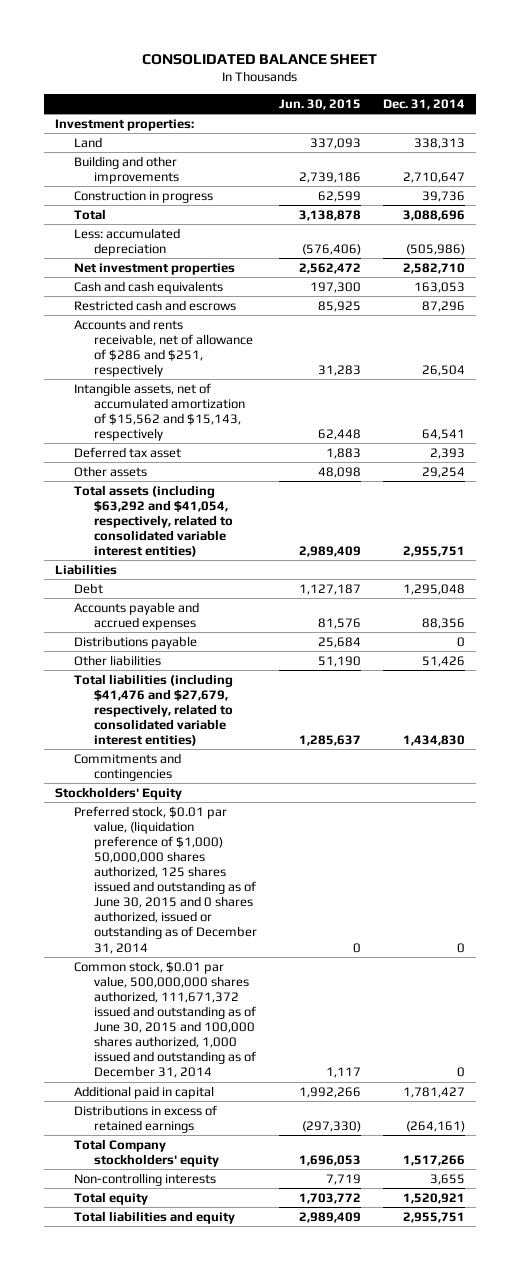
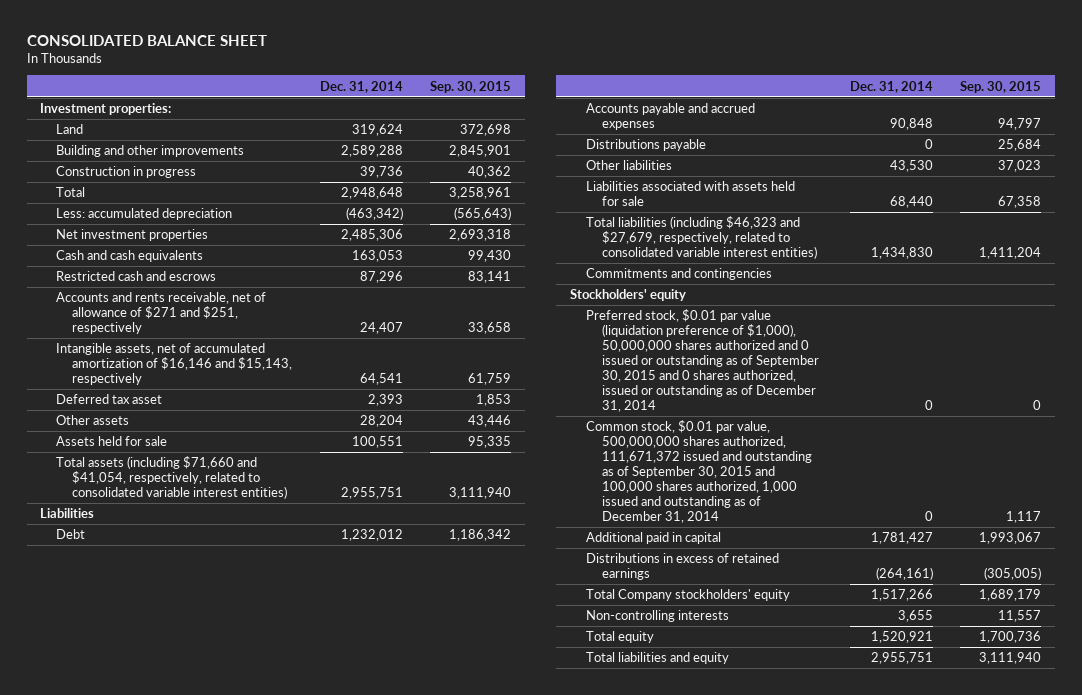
[279,99,362,111] Jun. 30, 2015 -> none
none -> [430,80,512,93] Sep. 30, 2015
[413,137,465,149] 338,313 -> [351,124,403,137] 319,624
[402,171,465,183] 2,710,647 -> [340,145,403,158] 2,589,288
[402,209,465,221] 3,088,696 -> [340,187,403,200] 2,948,648
[405,243,465,255] (505,986) -> [345,207,403,221] (463,342)
[402,262,465,274] 2,582,710 -> [340,229,403,242] 2,485,306
[74,318,254,378] Accounts and rents receivable, net of allowance of $286 and $251, respectively -> [56,292,267,334] Accounts and rents receivable, net of allowance of $271 and $251, respectively
[421,365,465,377] 26,504 -> [359,321,403,334] 24,407
[74,382,246,442] Intangible assets, net of accumulated amortization of $15,562 and $15,143, respectively -> [56,343,293,385] Intangible assets, net of accumulated amortization of $16,146 and $15,143, respectively
[421,466,465,478] 29,254 -> [359,415,403,428] 28,204
none -> [56,436,168,447] Assets held for sale
[74,484,234,558] Total assets (including $63,292 and $41,054, respectively, related to consolidated variable interest entities) -> [56,456,288,499] Total assets (including $71,660 and $41,054, respectively, related to consolidated variable interest entities)
[402,583,465,595] 1,295,048 -> [340,529,403,542] 1,232,012
[421,617,465,629] 88,356 -> [889,118,933,131] 90,848
[421,655,465,667] 51,426 -> [889,160,933,173] 43,530
none -> [586,181,796,207] Liabilities associated with assets held for sale
[74,673,234,747] Total liabilities (including $41,476 and $27,679, respectively, related to consolidated variable interest entities) -> [586,216,818,259] Total liabilities (including $46,323 and $27,679, respectively, related to consolidated variable interest entities)
[54,786,182,800] Stockholders' Equity -> [570,289,687,302] Stockholders' equity
[74,805,258,954] Preferred stock, $0.01 par value, (liquidation preference of $1,000) 50,000,000 shares authorized, 125 shares issued and outstanding as of June 30, 2015 and 0 shares authorized, issued or outstanding as of December 31, 2014 -> [586,309,820,412] Preferred stock, $0.01 par value (liquidation preference of $1,000), 50,000,000 shares authorized and 0 issued or outstanding as of September 30, 2015 and 0 shares authorized, issued or outstanding as of December 31, 2014
[74,960,257,1079] Common stock, $0.01 par value, 500,000,000 shares authorized, 111,671,372 issued and outstanding as of June 30, 2015 and 100,000 shares authorized, 1,000 issued and outstanding as of December 31, 2014 -> [586,420,813,523] Common stock, $0.01 par value, 500,000,000 shares authorized, 111,671,372 issued and outstanding as of September 30, 2015 and 100,000 shares authorized, 1,000 issued and outstanding as of December 31, 2014

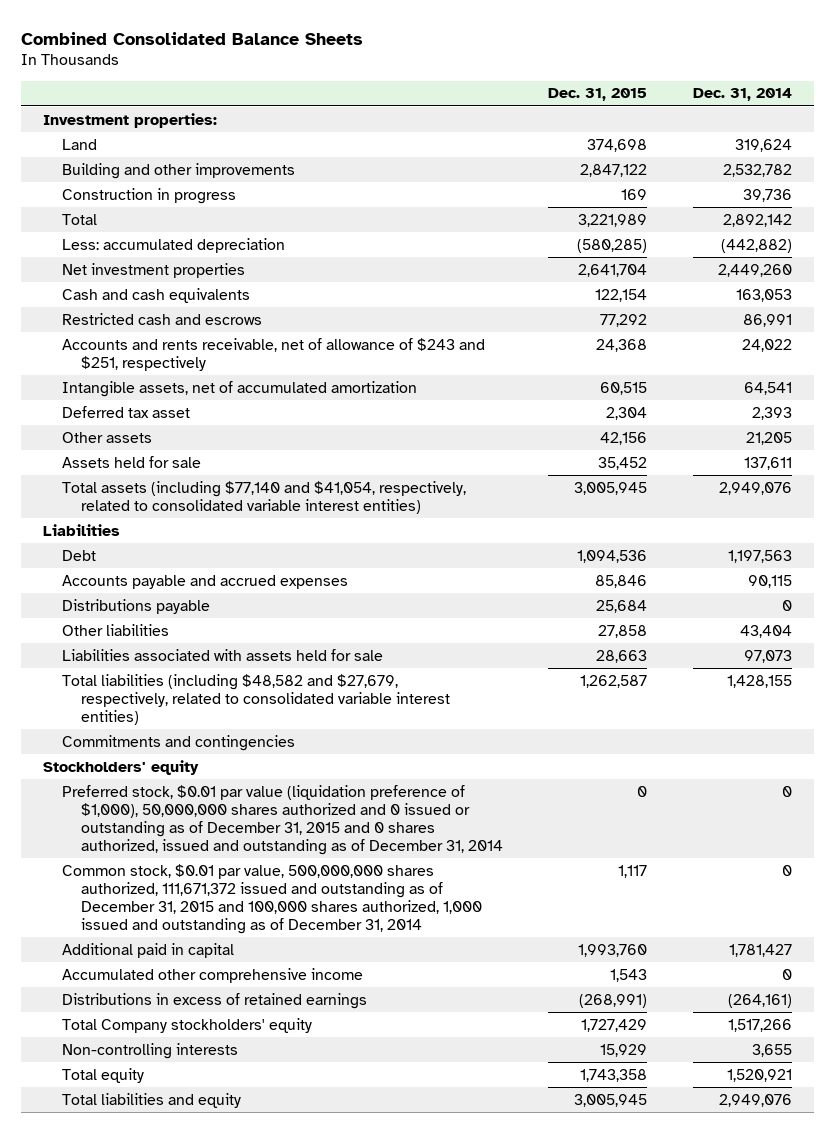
[26,35,267,47] CONSOLIDATED BALANCE SHEET -> [20,31,363,45] Combined Consolidated Balance Sheets
[430,80,512,93] Sep. 30, 2015 -> none
none -> [548,88,648,102] Dec. 31, 2015
[340,145,403,158] 2,589,288 -> [722,163,792,177] 2,532,782
[340,187,403,200] 2,948,648 -> [722,213,792,227] 2,892,142
[345,207,403,221] (463,342) -> [720,238,792,253] (442,882)
[340,229,403,242] 2,485,306 -> [717,263,792,277] 2,449,260
[359,271,403,284] 87,296 -> [742,313,792,327] 86,991
[56,292,267,334] Accounts and rents receivable, net of allowance of $271 and $251, respectively -> [62,337,486,371] Accounts and rents receivable, net of allowance of $243 and $251, respectively
[359,321,403,334] 24,407 -> [741,338,792,352] 24,022
[56,343,293,385] Intangible assets, net of accumulated amortization of $16,146 and $15,143, respectively -> [62,380,418,397] Intangible assets, net of accumulated amortization
[359,415,403,428] 28,204 -> [745,431,792,445] 21,205
[351,436,403,449] 100,551 -> [743,456,792,470] 137,611
[56,456,288,499] Total assets (including $71,660 and $41,054, respectively, related to consolidated variable interest entities) -> [62,480,467,514] Total assets (including $77,140 and $41,054, respectively, related to consolidated variable interest entities)
[340,486,403,499] 2,955,751 -> [718,481,792,495] 2,949,076
[340,529,403,542] 1,232,012 -> [727,549,792,563] 1,197,563
[889,118,933,131] 90,848 -> [747,574,792,588] 90,115
[889,160,933,173] 43,530 -> [739,624,792,638] 43,404
[889,196,933,209] 68,440 -> [743,649,792,663] 97,073
[586,216,818,259] Total liabilities (including $46,323 and $27,679, respectively, related to consolidated variable interest entities) -> [62,673,451,725] Total liabilities (including $48,582 and $27,679, respectively, related to consolidated variable interest entities)
[870,246,933,259] 1,434,830 -> [726,674,792,688] 1,428,155
[586,309,820,412] Preferred stock, $0.01 par value (liquidation preference of $1,000), 50,000,000 shares authorized and 0 issued or outstanding as of September 30, 2015 and 0 shares authorized, issued or outstanding as of December 31, 2014 -> [62,784,504,856] Preferred stock, $0.01 par value (liquidation preference of $1,000), 50,000,000 shares authorized and 0 issued or outstanding as of December 31, 2015 and 0 shares authorized, issued and outstanding as of December 31, 2014
[586,420,813,523] Common stock, $0.01 par value, 500,000,000 shares authorized, 111,671,372 issued and outstanding as of September 30, 2015 and 100,000 shares authorized, 1,000 issued and outstanding as of December 31, 2014 -> [62,863,483,935] Common stock, $0.01 par value, 500,000,000 shares authorized, 111,671,372 issued and outstanding as of December 31, 2015 and 100,000 shares authorized, 1,000 issued and outstanding as of December 31, 2014
none -> [62,967,364,983] Accumulated other comprehensive income
[870,652,933,665] 2,955,751 -> [718,1093,792,1107] 2,949,076

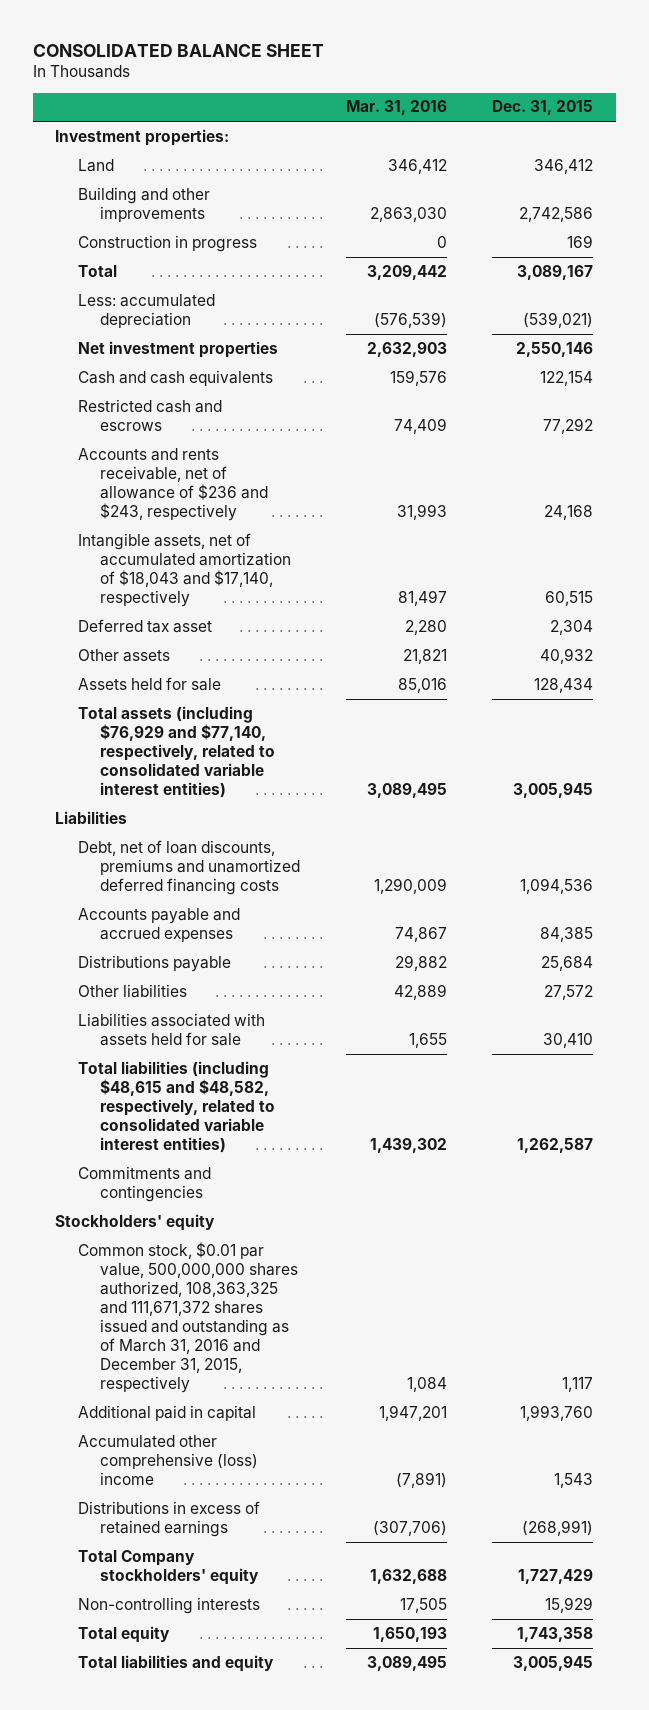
[20,31,363,45] Combined Consolidated Balance Sheets -> [32,43,324,57] CONSOLIDATED BALANCE SHEET
[692,88,792,102] Dec. 31, 2014 -> none
none -> [345,100,447,116] Mar. 31, 2016
[587,138,648,152] 374,698 -> [534,158,594,174] 346,412
[580,163,648,177] 2,847,122 -> [519,206,594,222] 2,742,586
[578,213,648,227] 3,221,989 -> [517,264,594,280] 3,089,167
[577,238,648,253] (580,285) -> [523,311,594,328] (539,021)
[578,263,648,277] 2,641,704 -> [516,341,594,357] 2,550,146
[62,337,486,371] Accounts and rents receivable, net of allowance of $243 and $251, respectively -> [77,447,269,521] Accounts and rents receivable, net of allowance of $236 and $243, respectively
[596,338,648,352] 24,368 -> [544,504,594,520] 24,168
[62,380,418,397] Intangible assets, net of accumulated amortization -> [77,532,292,607] Intangible assets, net of accumulated amortization of $18,043 and $17,140, respectively
[600,431,648,445] 42,156 -> [540,647,594,664] 40,932
[598,456,648,470] 35,452 -> [534,677,594,693] 128,434
[62,480,467,514] Total assets (including $77,140 and $41,054, respectively, related to consolidated variable interest entities) -> [77,705,276,798] Total assets (including $76,929 and $77,140, respectively, related to consolidated variable interest entities)
[62,549,97,561] Debt -> [77,839,301,895] Debt, net of loan discounts, premiums and unamortized deferred financing costs
[595,574,648,588] 85,846 -> [540,926,594,942] 84,385
[598,624,648,638] 27,858 -> [544,984,594,1000] 27,572
[596,649,648,663] 28,663 -> [543,1032,594,1048] 30,410
[62,673,451,725] Total liabilities (including $48,582 and $27,679, respectively, related to consolidated variable interest entities) -> [77,1060,276,1153] Total liabilities (including $48,615 and $48,582, respectively, related to consolidated variable interest entities)
[62,784,504,856] Preferred stock, $0.01 par value (liquidation preference of $1,000), 50,000,000 shares authorized and 0 issued or outstanding as of December 31, 2015 and 0 shares authorized, issued and outstanding as of December 31, 2014 -> none
[62,863,483,935] Common stock, $0.01 par value, 500,000,000 shares authorized, 111,671,372 issued and outstanding as of December 31, 2015 and 100,000 shares authorized, 1,000 issued and outstanding as of December 31, 2014 -> [77,1241,299,1393] Common stock, $0.01 par value, 500,000,000 shares authorized, 108,363,325 and 111,671,372 shares issued and outstanding as of March 31, 2016 and December 31, 2015, respectively
[62,967,364,983] Accumulated other comprehensive income -> [77,1434,259,1485] Accumulated other comprehensive (loss) income

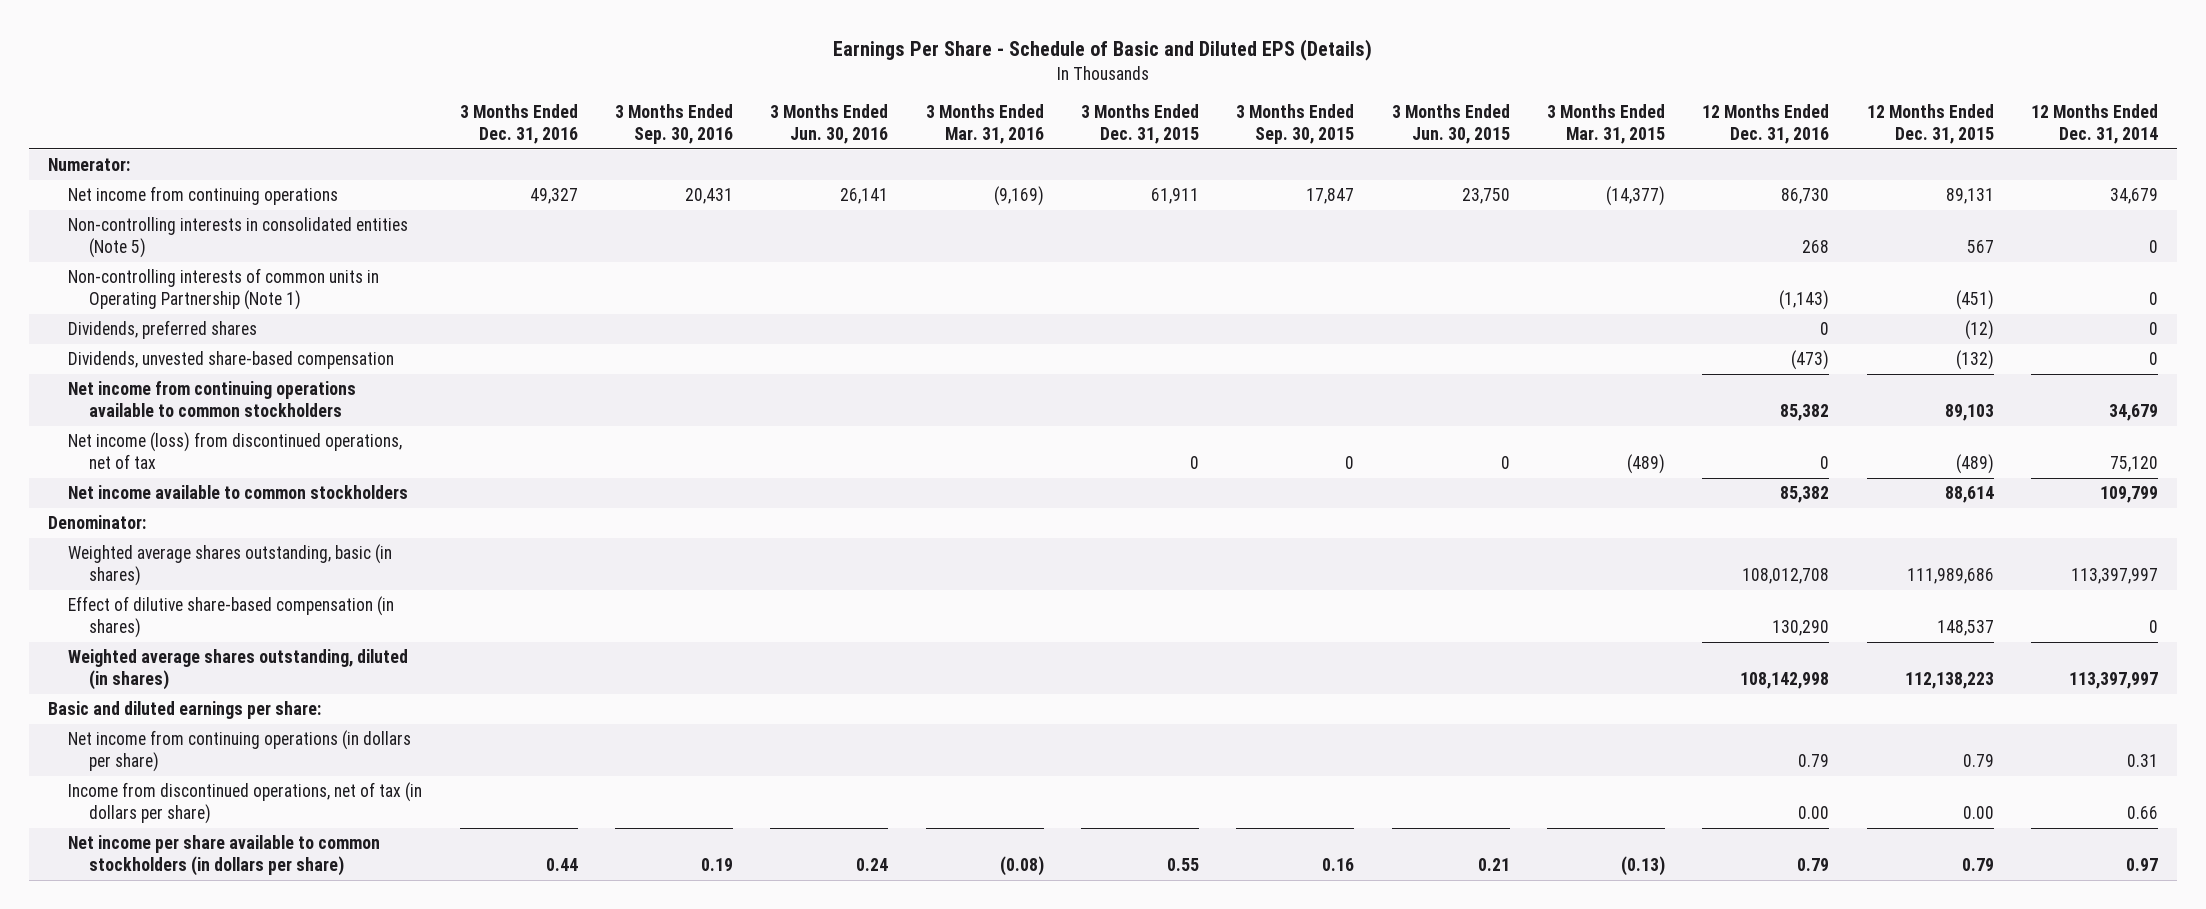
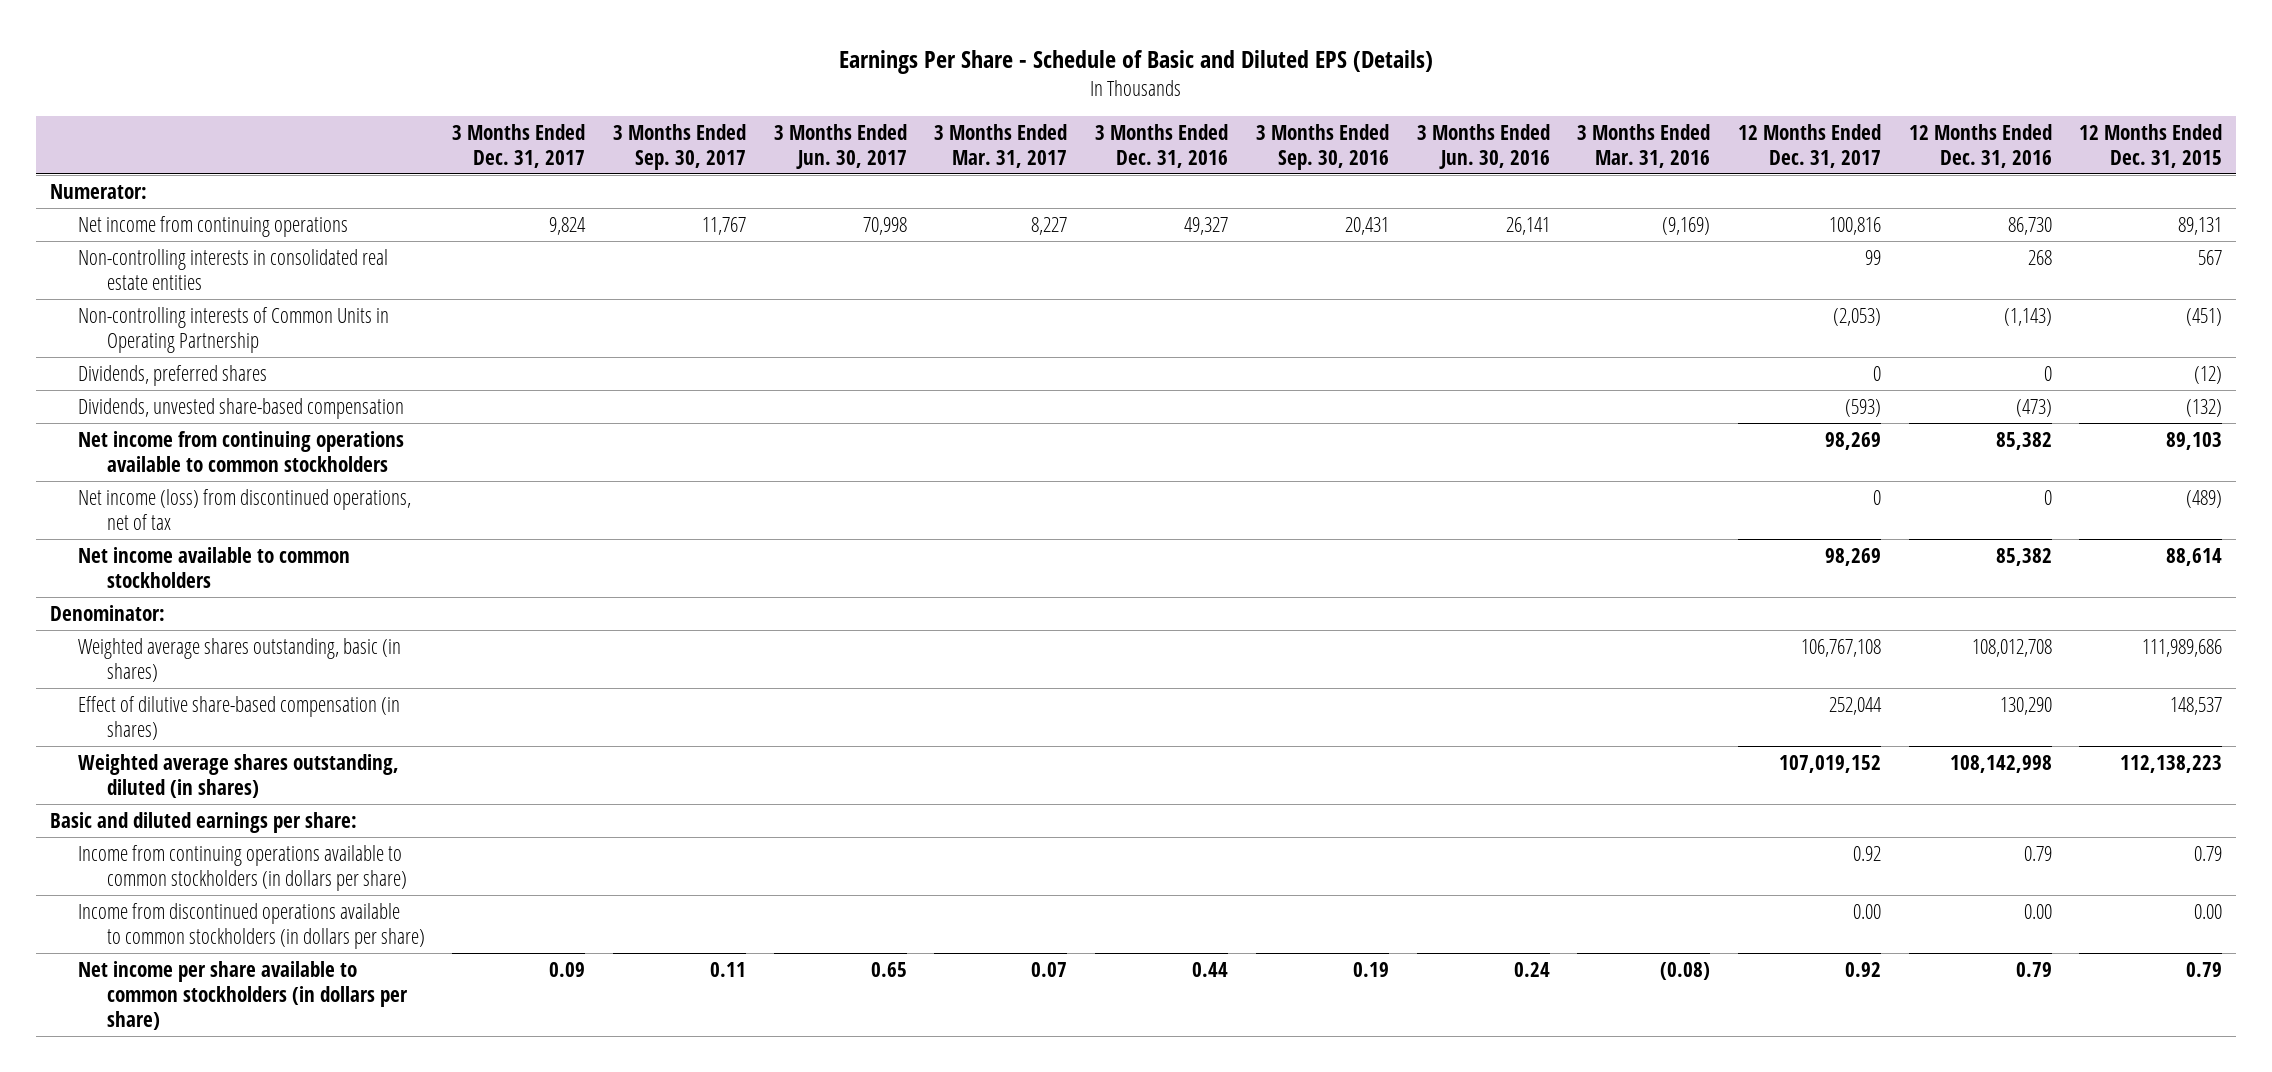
[1080,103,1199,144] 3 Months Ended Dec. 31, 2015 -> none
[1236,103,1355,144] 3 Months Ended Sep. 30, 2015 -> none
[1391,103,1510,144] 3 Months Ended Jun. 30, 2015 -> none
[1546,103,1665,144] 3 Months Ended Mar. 31, 2015 -> none
[2030,103,2158,144] 12 Months Ended Dec. 31, 2014 -> none
none -> [452,123,586,168] 3 Months Ended Dec. 31, 2017
none -> [613,123,747,170] 3 Months Ended Sep. 30, 2017
none -> [773,123,907,169] 3 Months Ended Jun. 30, 2017
none -> [934,123,1068,168] 3 Months Ended Mar. 31, 2017
none -> [1737,123,1881,168] 12 Months Ended Dec. 31, 2017
[68,217,409,258] Non-controlling interests in consolidated entities (Note 5) -> [78,248,389,290] Non-controlling interests in consolidated real estate entities
[68,268,380,310] Non-controlling interests of common units in Operating Partnership (Note 1) -> [78,306,390,353] Non-controlling interests of Common Units in Operating Partnership
[68,730,412,772] Net income from continuing operations (in dollars per share) -> [78,844,407,891] Income from continuing operations available to common stockholders (in dollars per share)
[68,782,423,824] Income from discontinued operations, net of tax (in dollars per share) -> [78,902,425,949] Income from discontinued operations available to common stockholders (in dollars per share)

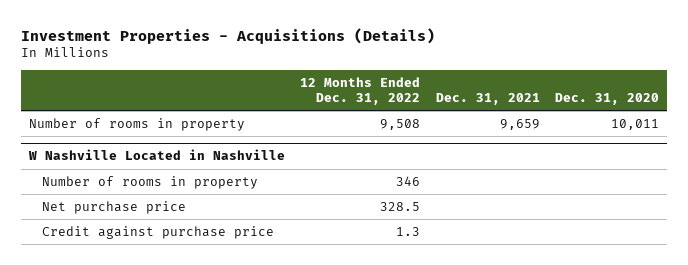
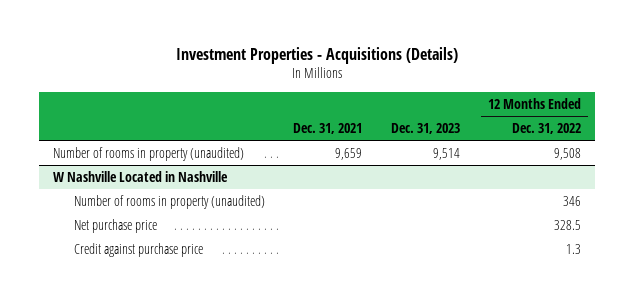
[554,93,659,106] Dec. 31, 2020 -> none
none -> [390,123,460,135] Dec. 31, 2023
[28,117,245,131] Number of rooms in property -> [52,146,244,161] Number of rooms in property (unaudited)
[42,175,259,189] Number of rooms in property -> [73,194,265,209] Number of rooms in property (unaudited)

